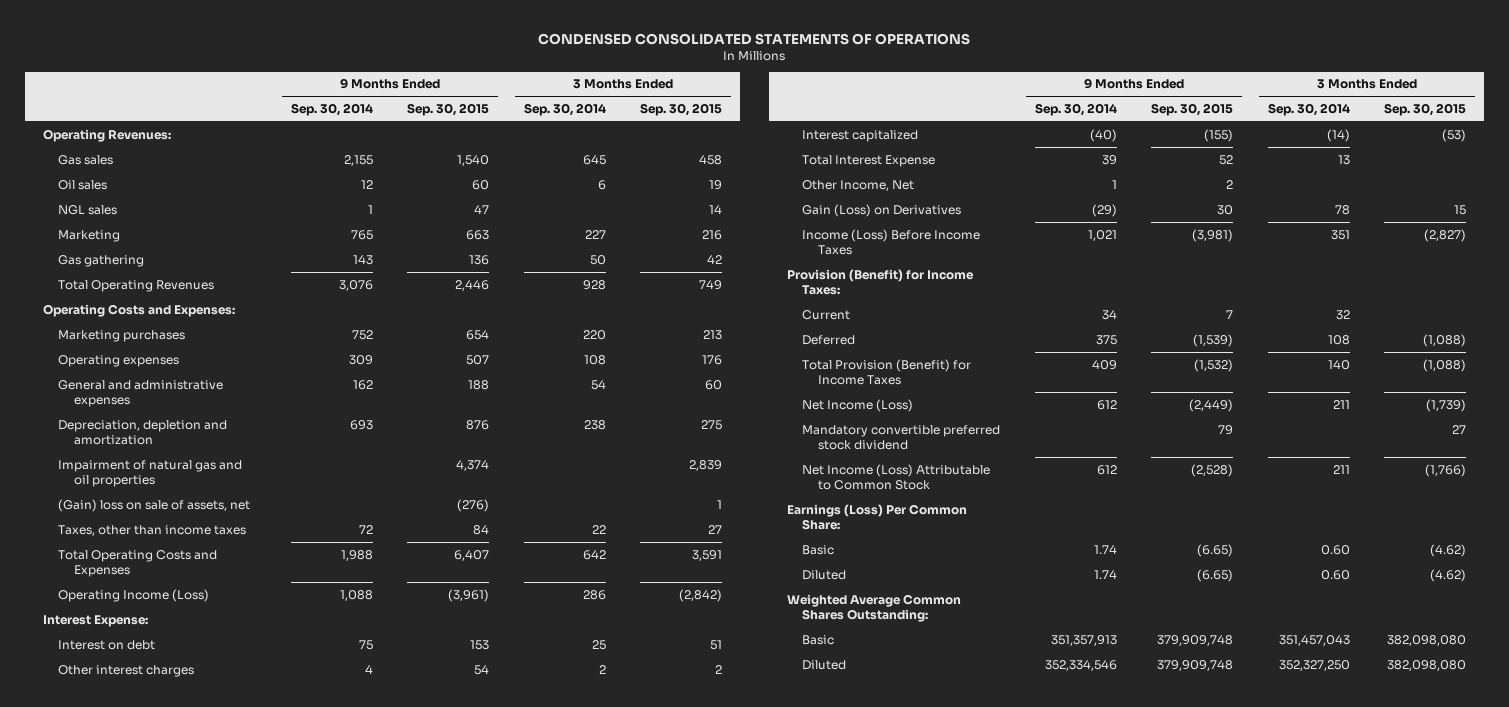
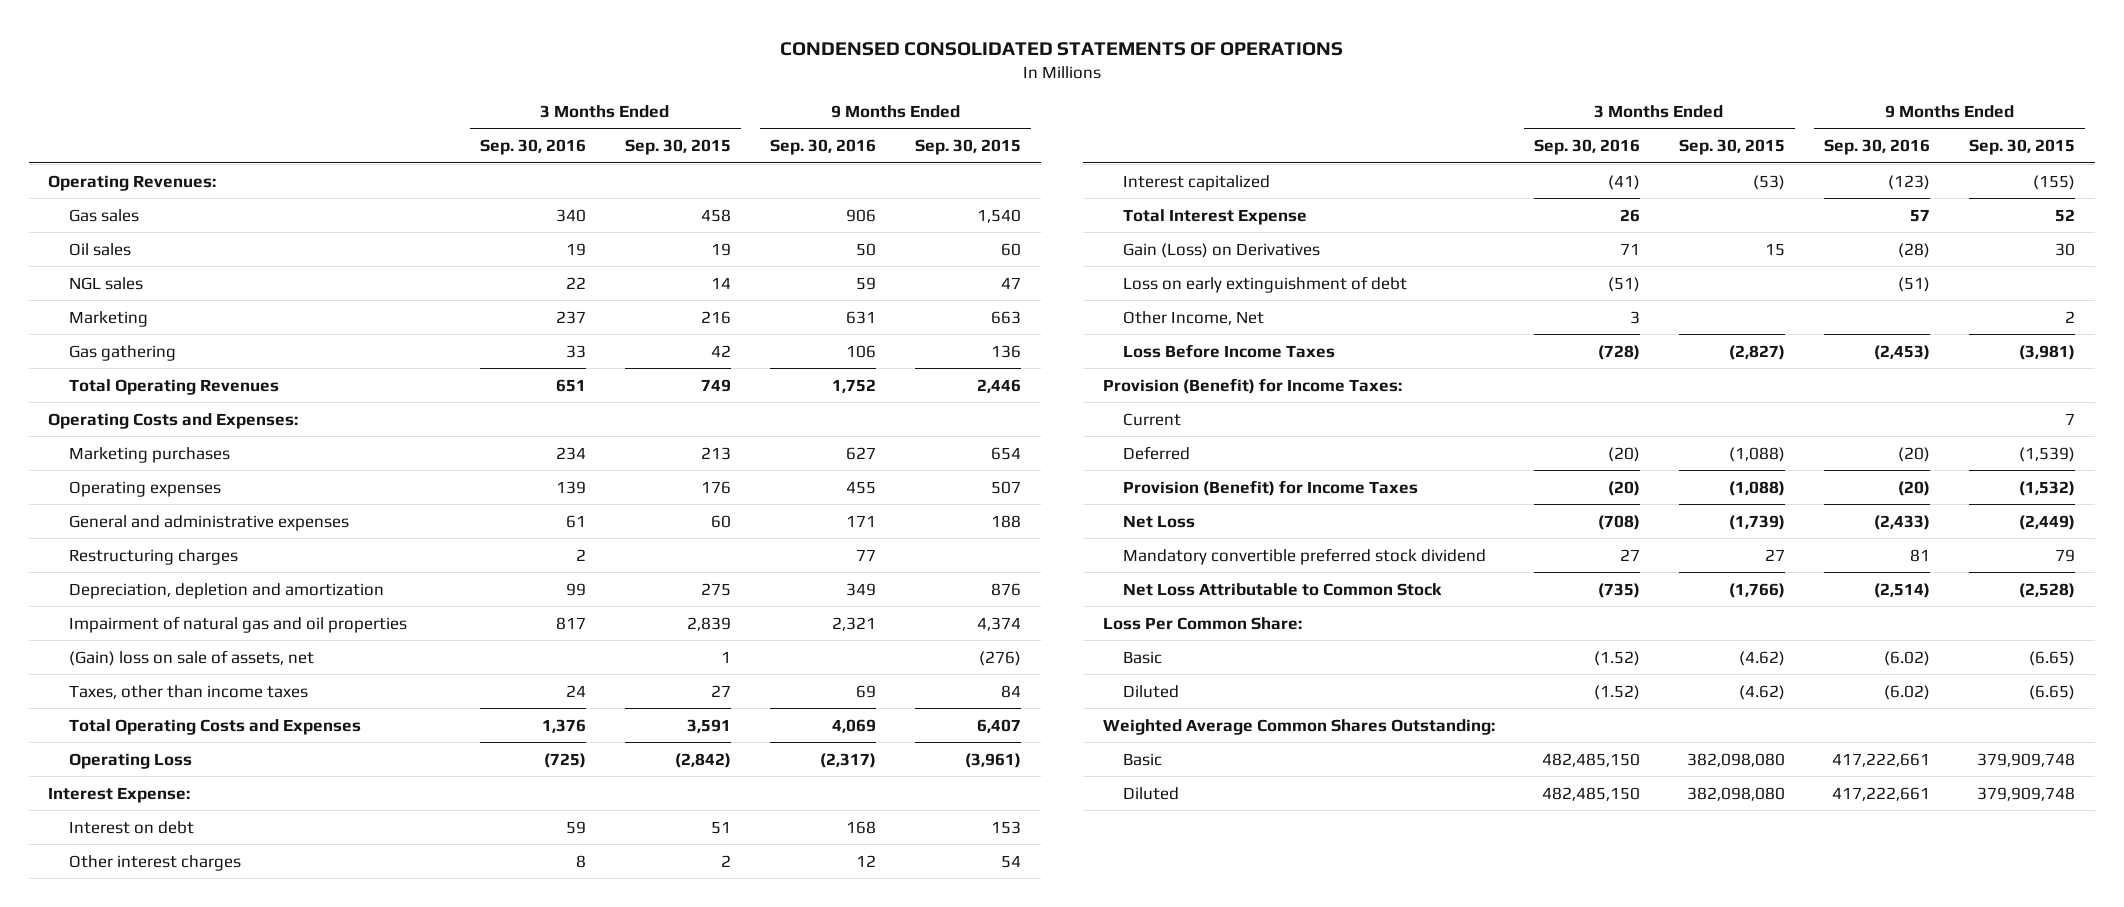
[290,102,373,116] Sep. 30, 2014 -> none
[523,102,606,116] Sep. 30, 2014 -> none
none -> [479,139,586,156] Sep. 30, 2016
none -> [770,139,877,156] Sep. 30, 2016
none -> [68,548,238,565] Restructuring charges
[58,588,210,602] Operating Income (Loss) -> [68,752,192,769] Operating Loss
none -> [1122,275,1407,293] Loss on early extinguishment of debt
[802,179,915,191] Other Income, Net -> [1122,310,1264,325] Other Income, Net
[802,228,981,255] Income (Loss) Before Income Taxes -> [1122,343,1335,358] Loss Before Income Taxes
[802,358,972,385] Total Provision (Benefit) for Income Taxes -> [1122,479,1418,496] Provision (Benefit) for Income Taxes
[802,398,914,412] Net Income (Loss) -> [1122,514,1195,528] Net Loss
[802,463,991,490] Net Income (Loss) Attributable to Common Stock -> [1122,582,1442,596] Net Loss Attributable to Common Stock
[786,503,967,530] Earnings (Loss) Per Common Share: -> [1102,616,1302,630] Loss Per Common Share:

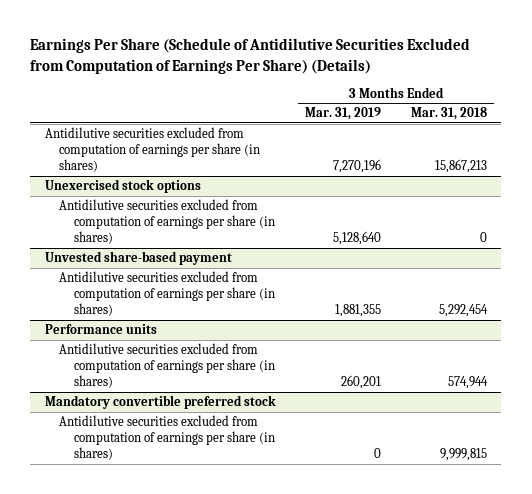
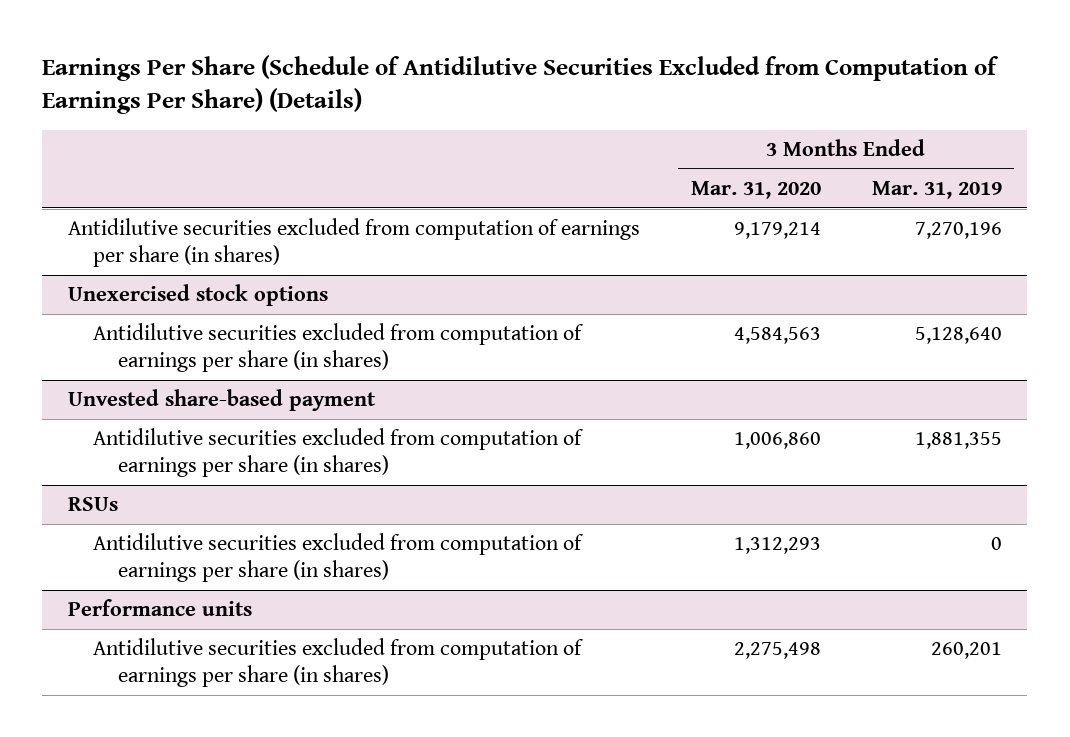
[410,107,487,121] Mar. 31, 2018 -> none
none -> [690,180,821,199] Mar. 31, 2020
none -> [67,497,118,512] RSUs
none -> [92,533,584,582] Antidilutive securities excluded from computation of earnings per share (in shares)
[44,395,276,410] Mandatory convertible preferred stock -> none
[59,415,275,461] Antidilutive securities excluded from computation of earnings per share (in shares) -> none

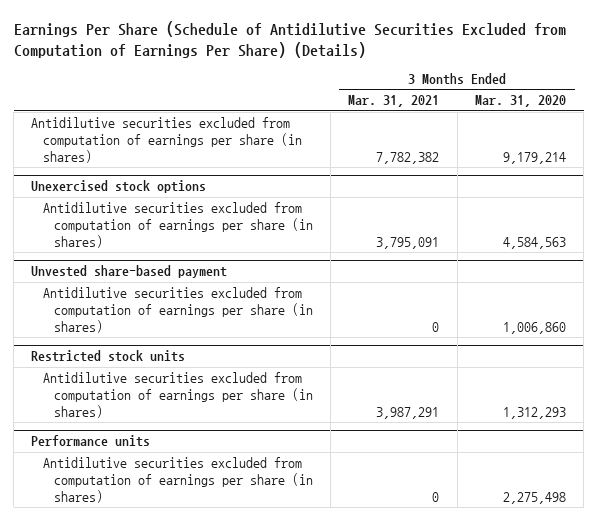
[871,180,1002,199] Mar. 31, 2019 -> none
none -> [348,95,440,108] Mar. 31, 2021
[67,497,118,512] RSUs -> [31,350,186,363] Restricted stock units

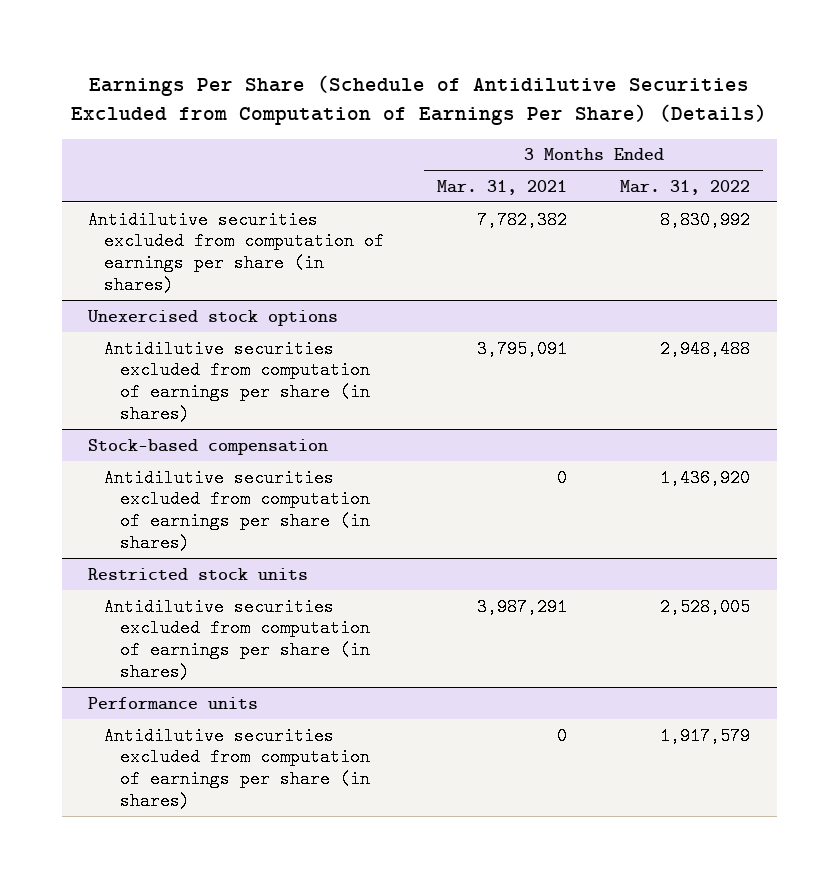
[475,95,567,108] Mar. 31, 2020 -> none
none -> [620,179,751,195] Mar. 31, 2022
[31,265,228,279] Unvested share-based payment -> [88,438,329,455] Stock-based compensation

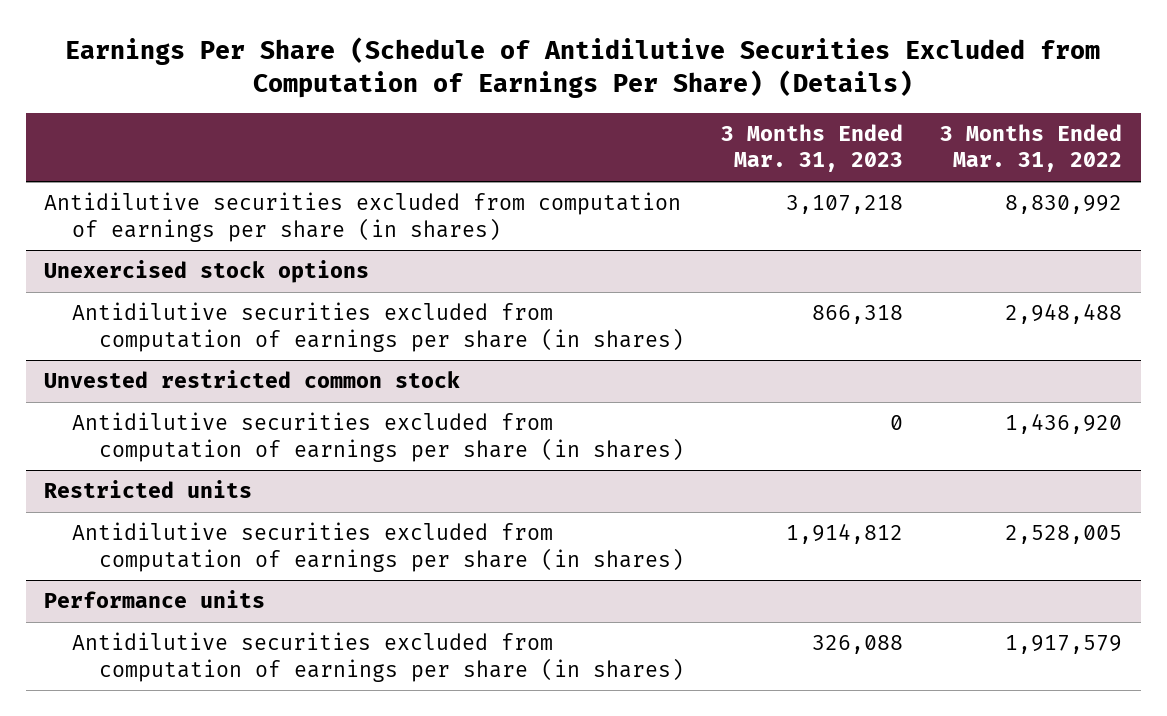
[437,179,568,195] Mar. 31, 2021 -> none
none -> [721,124,904,173] 3 Months Ended Mar. 31, 2023
[88,438,329,455] Stock-based compensation -> none
none -> [44,370,461,389] Unvested restricted common stock
[88,567,309,580] Restricted stock units -> [44,480,253,499] Restricted units

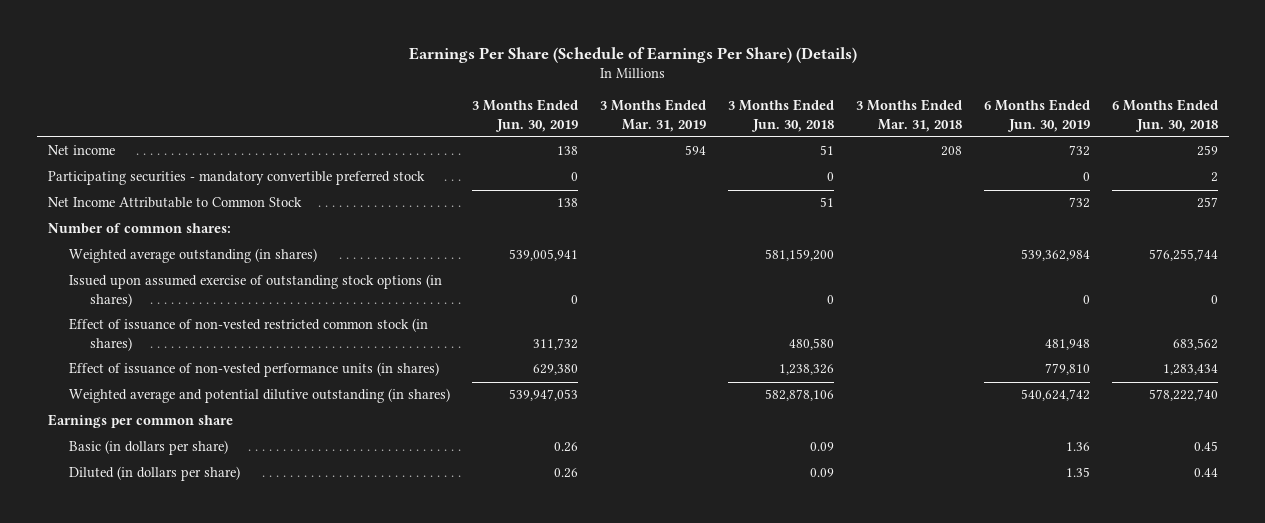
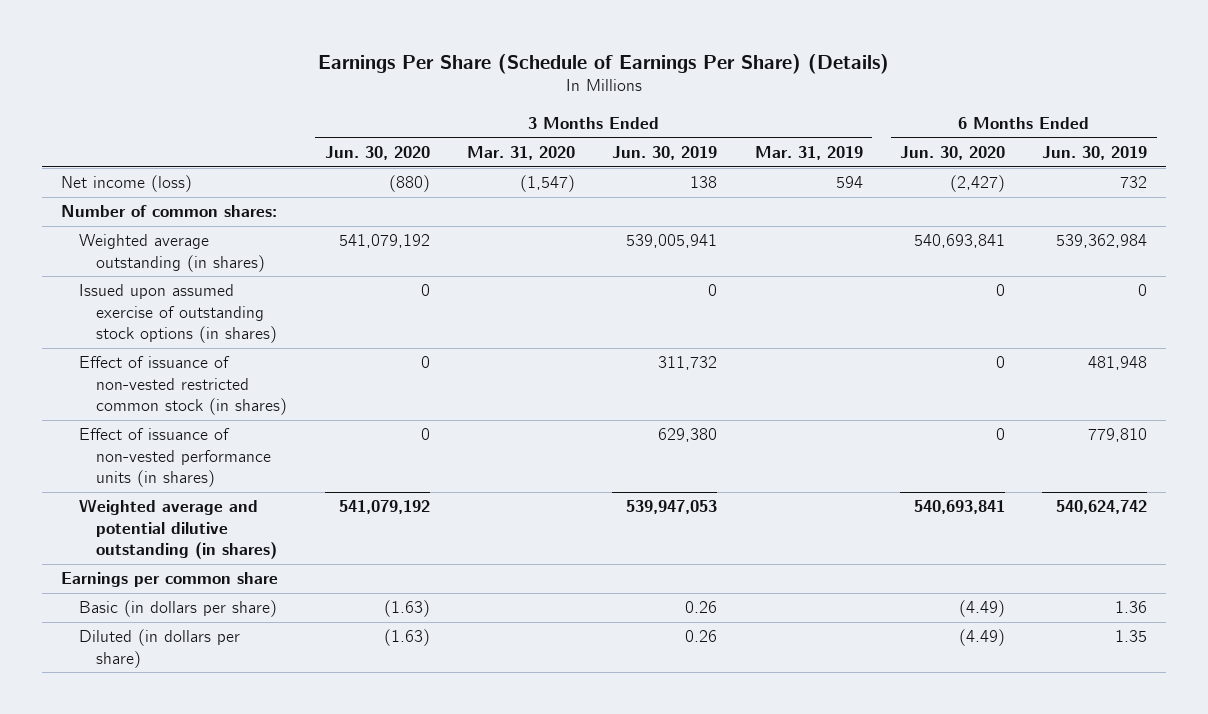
[727,99,834,132] 3 Months Ended Jun. 30, 2018 -> none
[855,99,962,132] 3 Months Ended Mar. 31, 2018 -> none
[1111,99,1218,132] 6 Months Ended Jun. 30, 2018 -> none
none -> [324,145,430,160] Jun. 30, 2020
none -> [467,145,576,160] Mar. 31, 2020
none -> [899,145,1005,160] Jun. 30, 2020
[47,171,425,186] Participating securities - mandatory convertible preferred stock -> none
[47,197,302,209] Net Income Attributable to Common Stock -> none
[47,145,115,156] Net income -> [61,175,193,193] Net income (loss)

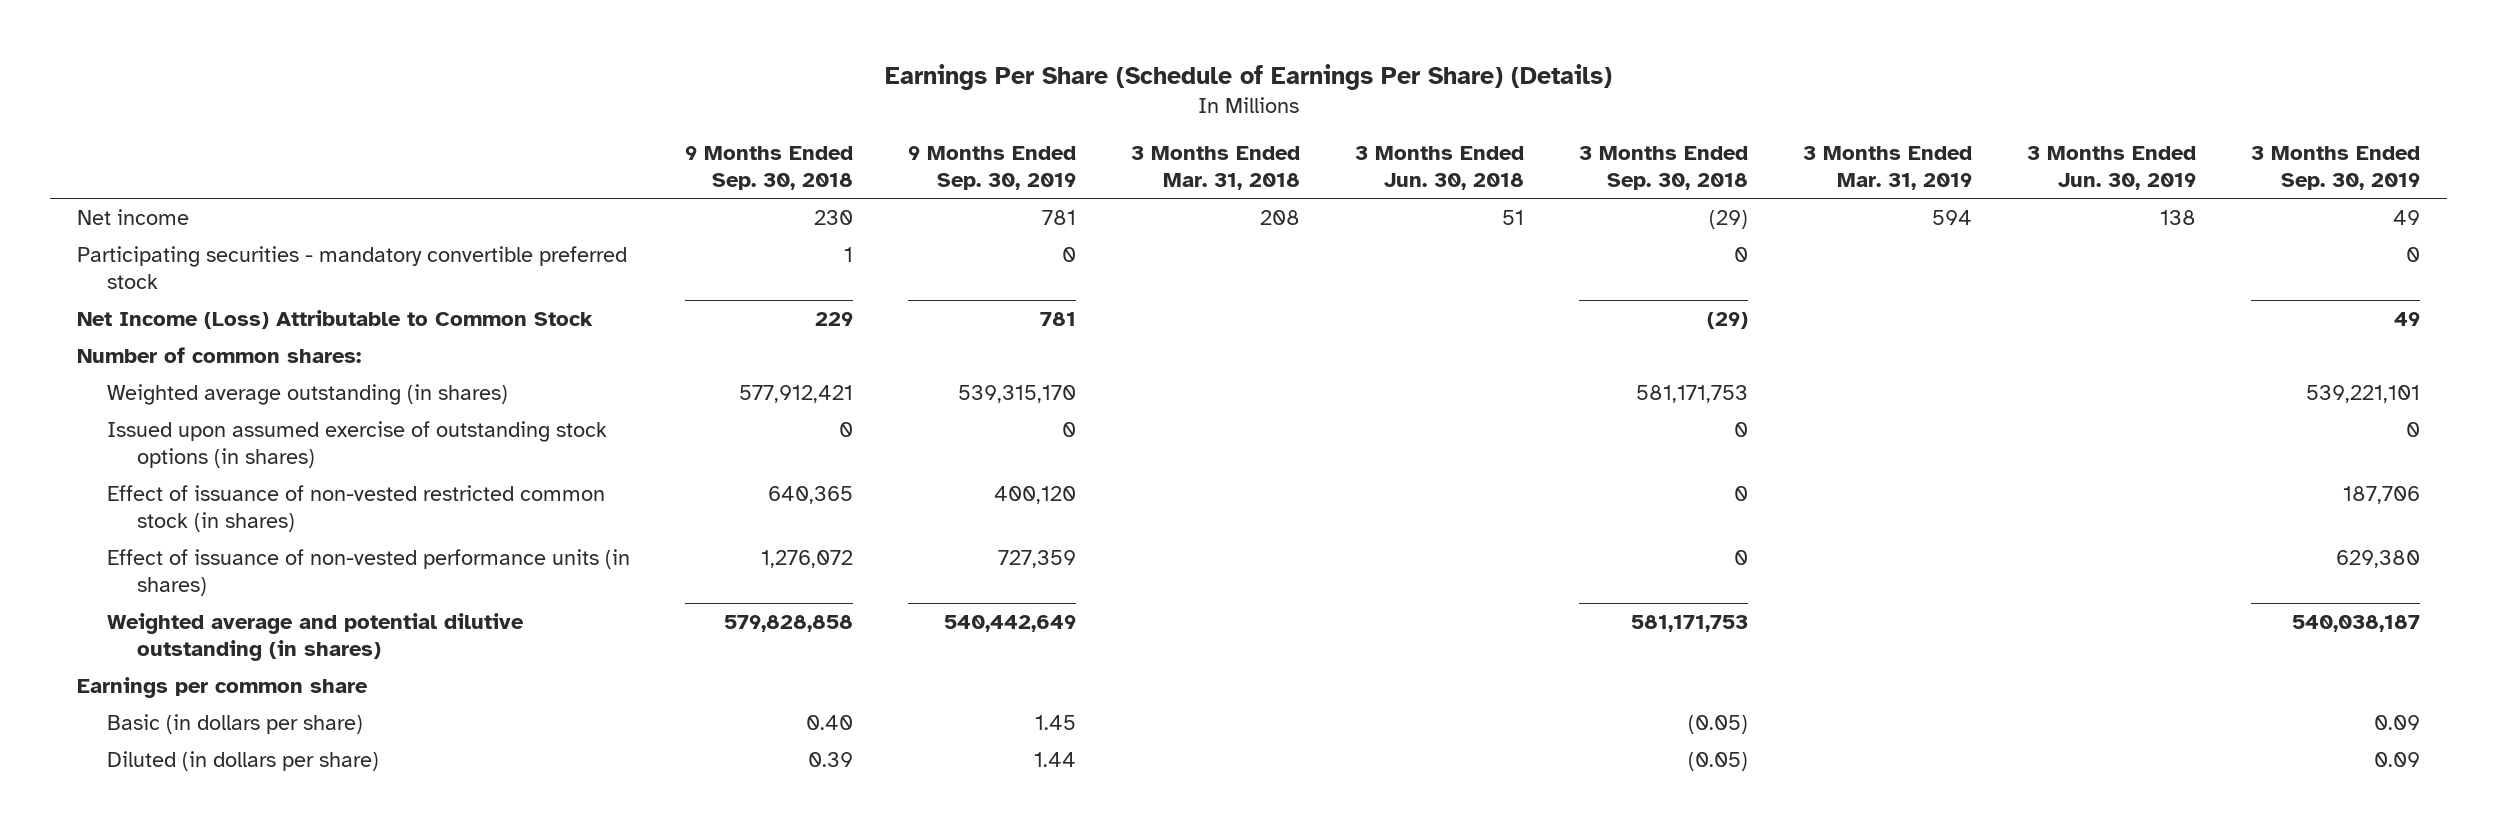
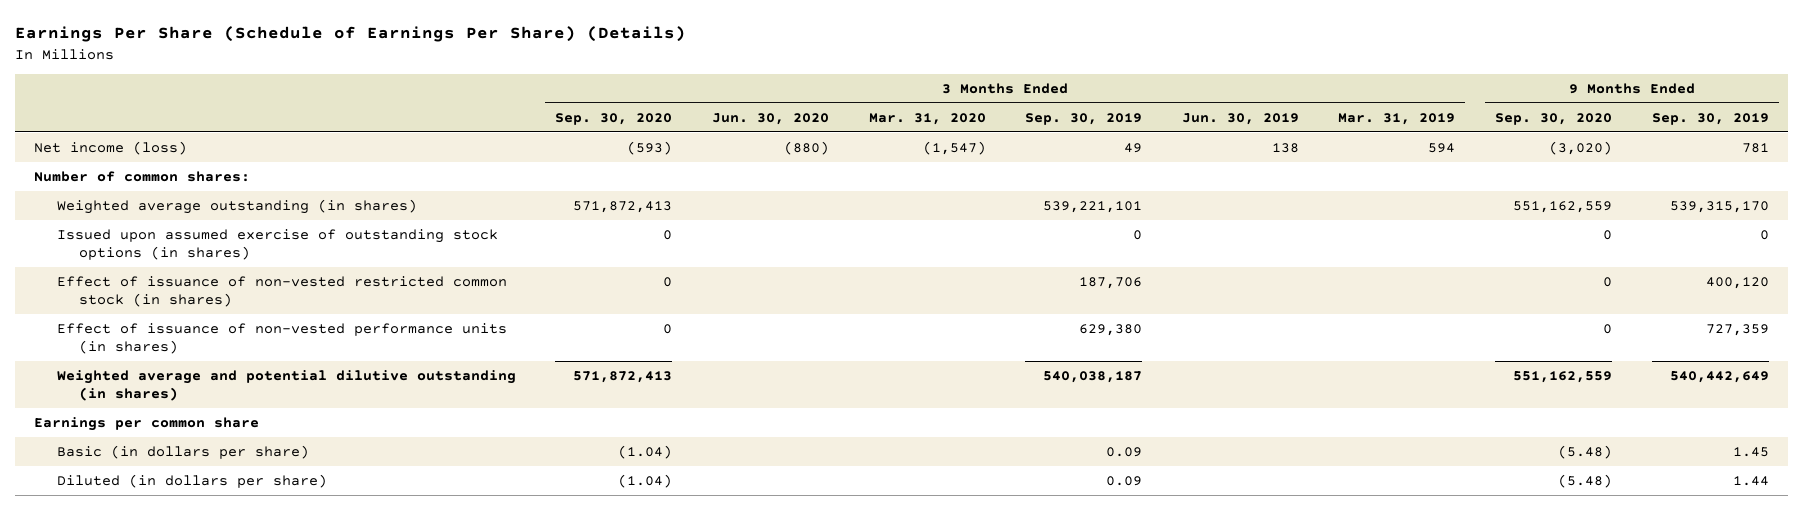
[685,146,854,191] 9 Months Ended Sep. 30, 2018 -> none
[1131,146,1301,191] 3 Months Ended Mar. 31, 2018 -> none
[1355,146,1525,191] 3 Months Ended Jun. 30, 2018 -> none
[1578,146,1748,191] 3 Months Ended Sep. 30, 2018 -> none
none -> [555,112,673,125] Sep. 30, 2020
none -> [711,112,829,125] Jun. 30, 2020
none -> [868,112,986,125] Mar. 31, 2020
none -> [1495,112,1613,125] Sep. 30, 2020
[77,245,628,289] Participating securities - mandatory convertible preferred stock -> none
[77,309,594,329] Net Income (Loss) Attributable to Common Stock -> none
[77,208,190,225] Net income -> [34,140,188,155] Net income (loss)

